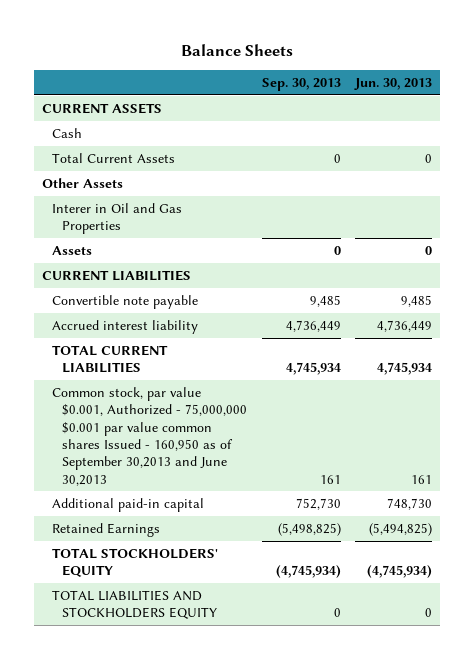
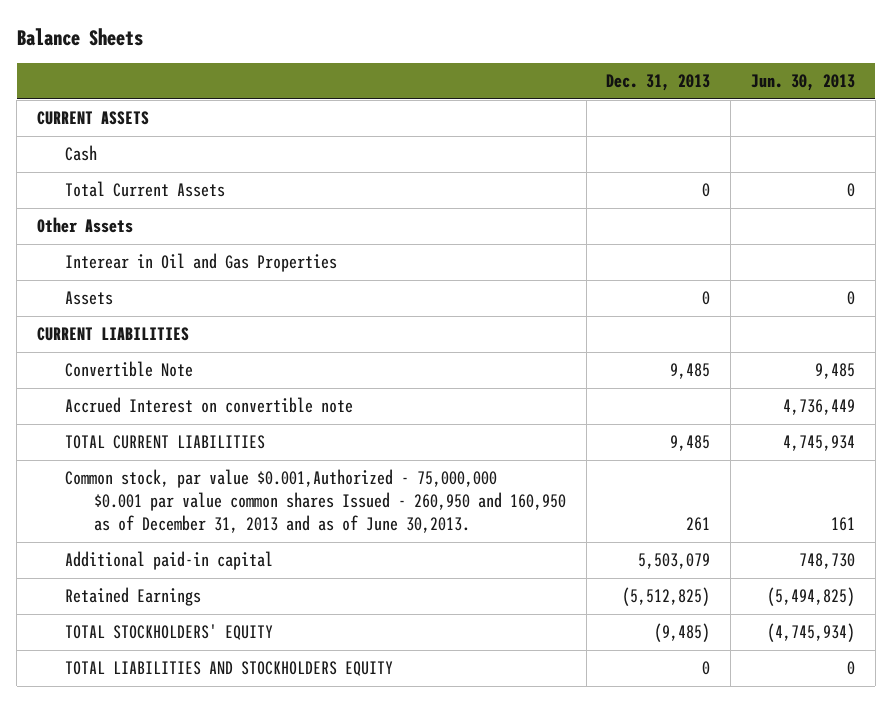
[261,78,341,92] Sep. 30, 2013 -> none
none -> [606,74,711,92] Dec. 31, 2013
[51,202,182,235] Interer in Oil and Gas Properties -> [65,253,338,273] Interear in Oil and Gas Properties
[51,294,198,309] Convertible note payable -> [65,361,194,378] Convertible Note
[51,319,198,334] Accrued interest liability -> [65,397,354,414] Accrued Interest on convertible note
[51,386,247,486] Common stock, par value $0.001, Authorized - 75,000,000 $0.001 par value common shares Issued - 160,950 as of September 30,2013 and June 30,2013 -> [65,469,566,534] Common stock, par value $0.001,Authorized - 75,000,000 $0.001 par value common shares Issued - 260,950 and 160,950 as of December 31, 2013 and as of June 30,2013.

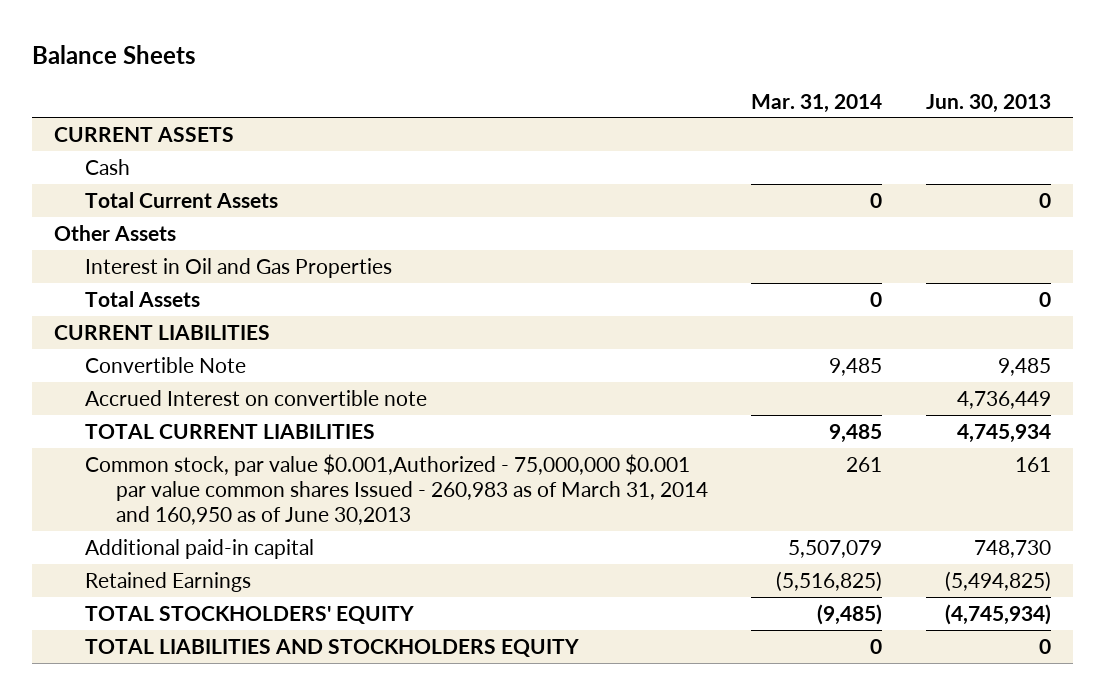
[606,74,711,92] Dec. 31, 2013 -> none
none -> [751,93,883,113] Mar. 31, 2014
[65,253,338,273] Interear in Oil and Gas Properties -> [84,257,392,278] Interest in Oil and Gas Properties
[65,291,114,306] Assets -> [84,290,200,307] Total Assets
[65,469,566,534] Common stock, par value $0.001,Authorized - 75,000,000 $0.001 par value common shares Issued - 260,950 and 160,950 as of December 31, 2013 and as of June 30,2013. -> [84,453,708,525] Common stock, par value $0.001,Authorized - 75,000,000 $0.001 par value common shares Issued - 260,983 as of March 31, 2014 and 160,950 as of June 30,2013

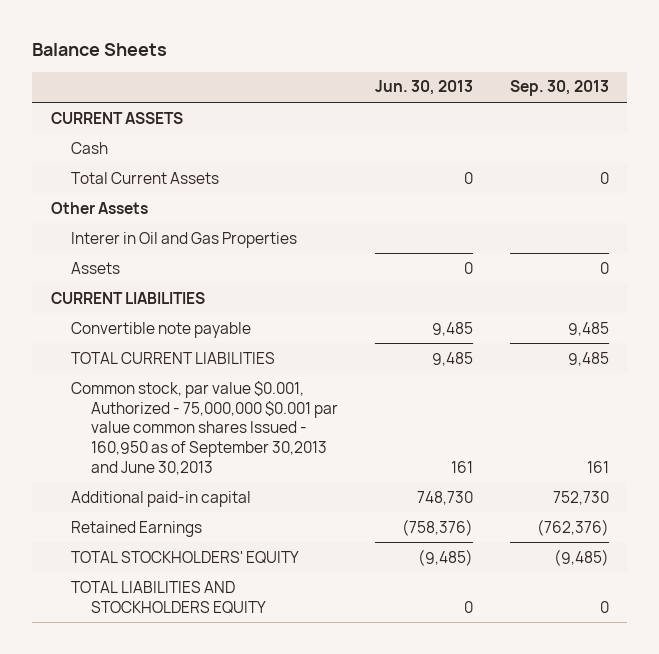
[751,93,883,113] Mar. 31, 2014 -> none
none -> [509,80,609,97] Sep. 30, 2013
[84,257,392,278] Interest in Oil and Gas Properties -> [70,231,297,248] Interer in Oil and Gas Properties
[84,290,200,307] Total Assets -> [70,261,120,274] Assets
[84,389,427,406] Accrued Interest on convertible note -> none
[84,356,246,373] Convertible Note -> [70,321,251,338] Convertible note payable
[957,423,1052,443] 4,745,934 -> [431,351,473,366] 9,485
[84,453,708,525] Common stock, par value $0.001,Authorized - 75,000,000 $0.001 par value common shares Issued - 260,983 as of March 31, 2014 and 160,950 as of June 30,2013 -> [70,380,338,475] Common stock, par value $0.001, Authorized - 75,000,000 $0.001 par value common shares Issued - 160,950 as of September 30,2013 and June 30,2013
[945,570,1052,592] (5,494,825) -> [401,518,473,536] (758,376)
[945,603,1052,625] (4,745,934) -> [417,548,473,566] (9,485)

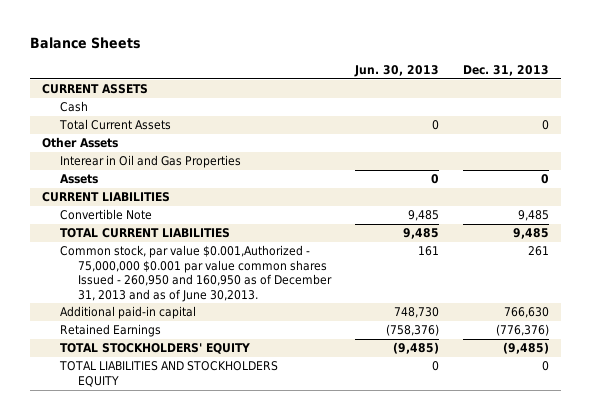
[509,80,609,97] Sep. 30, 2013 -> none
none -> [463,64,550,76] Dec. 31, 2013
[70,231,297,248] Interer in Oil and Gas Properties -> [60,155,242,169] Interear in Oil and Gas Properties
[70,321,251,338] Convertible note payable -> [60,209,153,221] Convertible Note
[70,380,338,475] Common stock, par value $0.001, Authorized - 75,000,000 $0.001 par value common shares Issued - 160,950 as of September 30,2013 and June 30,2013 -> [60,245,333,302] Common stock, par value $0.001,Authorized - 75,000,000 $0.001 par value common shares Issued - 260,950 and 160,950 as of December 31, 2013 and as of June 30,2013.

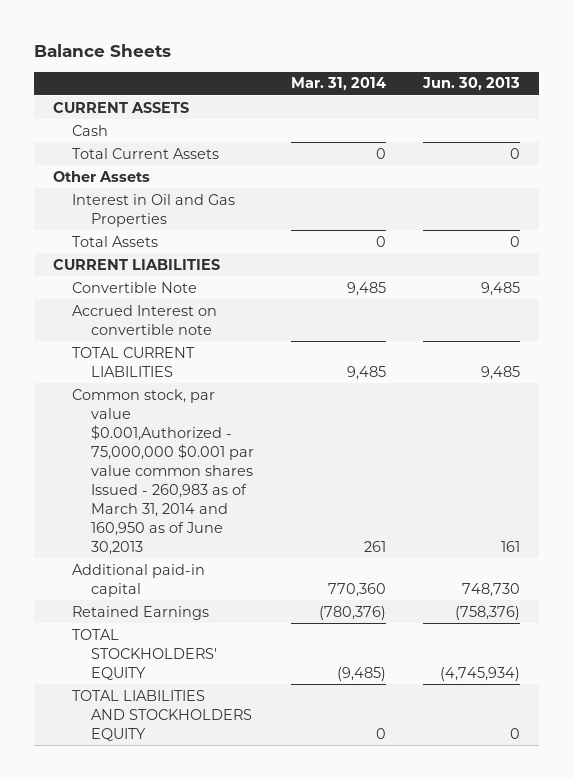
[463,64,550,76] Dec. 31, 2013 -> none
none -> [291,77,387,91] Mar. 31, 2014
[60,155,242,169] Interear in Oil and Gas Properties -> [71,193,235,227] Interest in Oil and Gas Properties
[60,174,99,185] Assets -> [71,235,158,247] Total Assets
none -> [71,304,217,335] Accrued Interest on convertible note
[60,245,333,302] Common stock, par value $0.001,Authorized - 75,000,000 $0.001 par value common shares Issued - 260,950 and 160,950 as of December 31, 2013 and as of June 30,2013. -> [71,388,254,555] Common stock, par value $0.001,Authorized - 75,000,000 $0.001 par value common shares Issued - 260,983 as of March 31, 2014 and 160,950 as of June 30,2013
[393,342,440,355] (9,485) -> [440,666,521,681] (4,745,934)

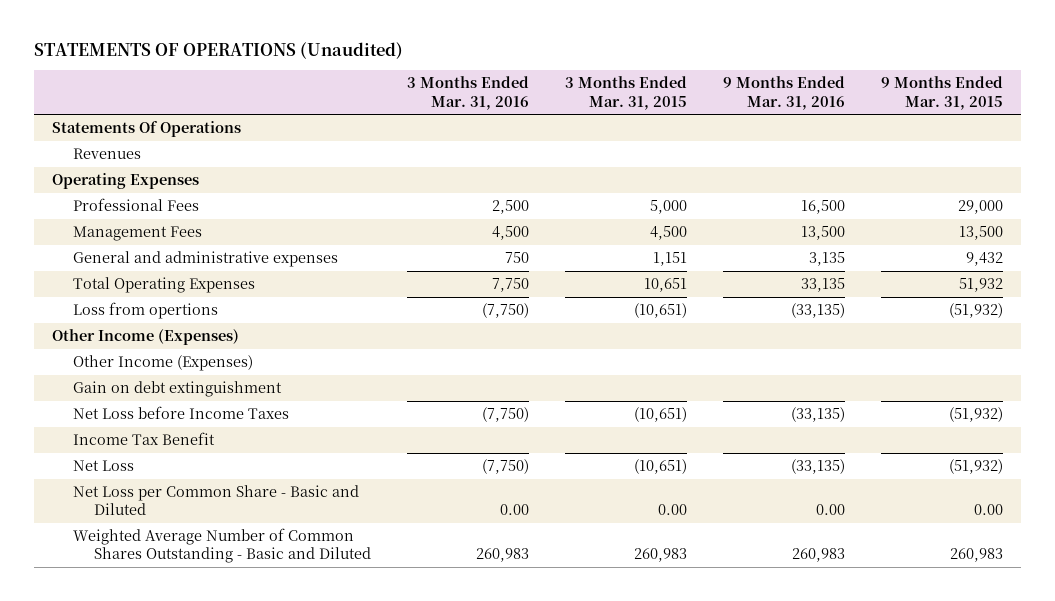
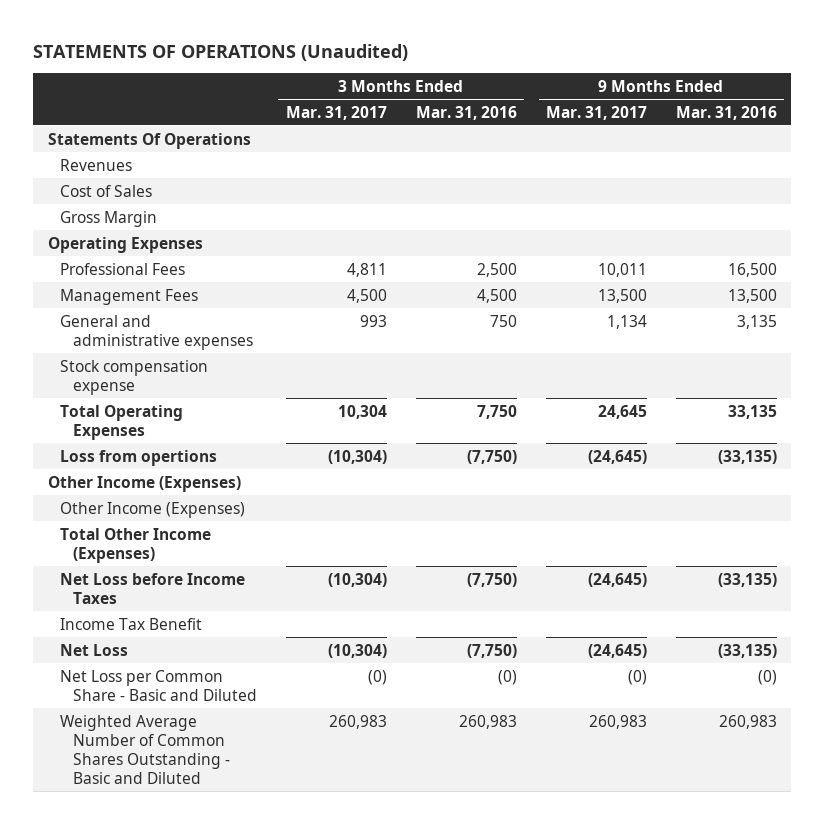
[564,76,687,110] 3 Months Ended Mar. 31, 2015 -> none
[880,76,1003,110] 9 Months Ended Mar. 31, 2015 -> none
none -> [285,105,387,120] Mar. 31, 2017
none -> [545,105,647,120] Mar. 31, 2017
none -> [60,184,153,197] Cost of Sales
none -> [60,210,158,227] Gross Margin
none -> [60,359,209,395] Stock compensation expense
[72,381,282,398] Gain on debt extinguishment -> none
none -> [60,527,212,563] Total Other Income (Expenses)
[499,504,529,516] 0.00 -> [497,669,517,685] (0)
[815,504,845,516] 0.00 -> [757,669,777,685] (0)

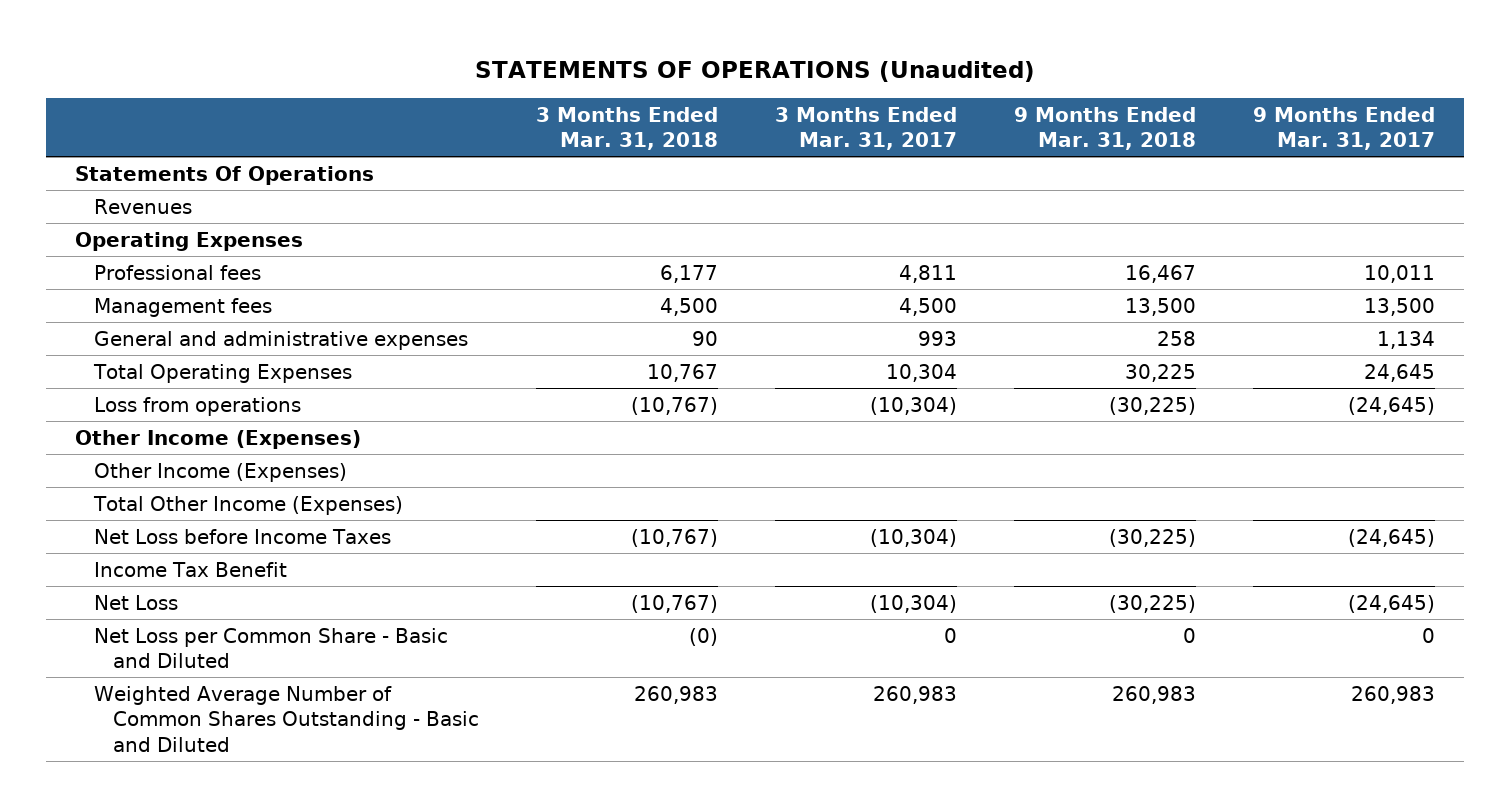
[415,105,517,120] Mar. 31, 2016 -> none
[675,105,777,120] Mar. 31, 2016 -> none
none -> [536,106,719,151] 3 Months Ended Mar. 31, 2018
none -> [1014,106,1197,151] 9 Months Ended Mar. 31, 2018
[60,184,153,197] Cost of Sales -> none
[60,210,158,227] Gross Margin -> none
[60,262,186,275] Professional Fees -> [93,264,261,280] Professional fees
[60,288,199,305] Management Fees -> [93,297,272,317] Management fees
[60,359,209,395] Stock compensation expense -> none
[60,449,218,466] Loss from opertions -> [93,396,301,416] Loss from operations
[367,669,387,685] (0) -> [944,627,958,643] 0
[627,669,647,685] (0) -> [1422,627,1436,643] 0

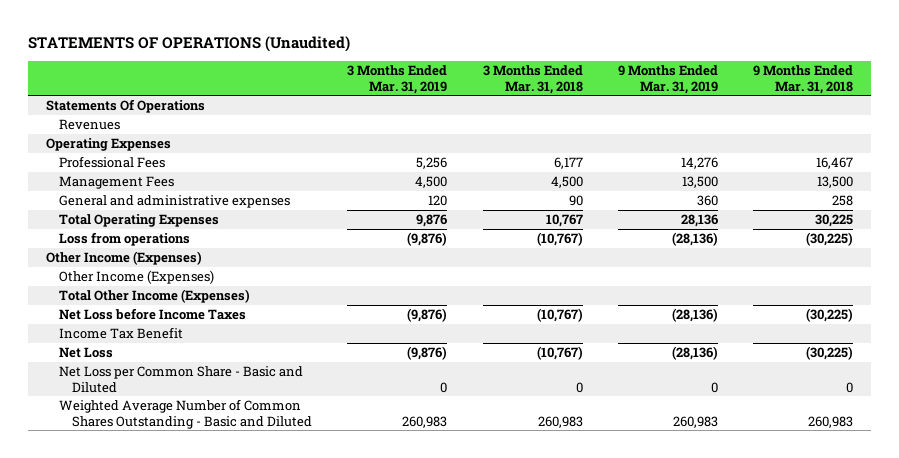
[775,106,958,151] 3 Months Ended Mar. 31, 2017 -> none
[1253,106,1436,151] 9 Months Ended Mar. 31, 2017 -> none
none -> [347,65,448,94] 3 Months Ended Mar. 31, 2019
none -> [617,65,718,94] 9 Months Ended Mar. 31, 2019
[93,264,261,280] Professional fees -> [58,156,165,169] Professional Fees
[93,297,272,317] Management fees -> [58,176,174,190] Management Fees
[689,627,719,646] (0) -> [575,381,583,393] 0

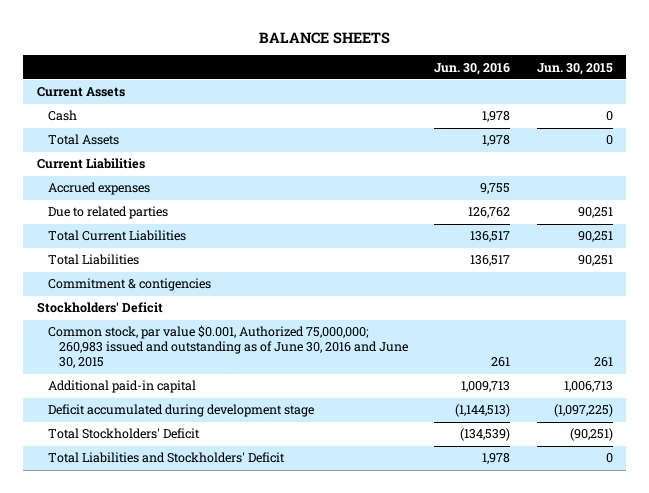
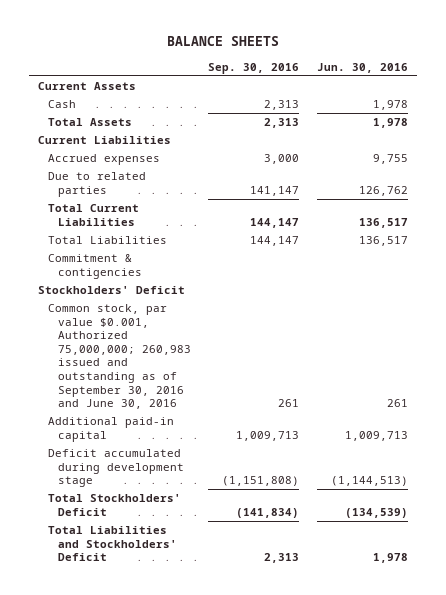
[536,62,613,75] Jun. 30, 2015 -> none
none -> [208,62,300,74] Sep. 30, 2016
[47,325,409,369] Common stock, par value $0.001, Authorized 75,000,000; 260,983 issued and outstanding as of June 30, 2016 and June 30, 2015 -> [47,304,191,410] Common stock, par value $0.001, Authorized 75,000,000; 260,983 issued and outstanding as of September 30, 2016 and June 30, 2016

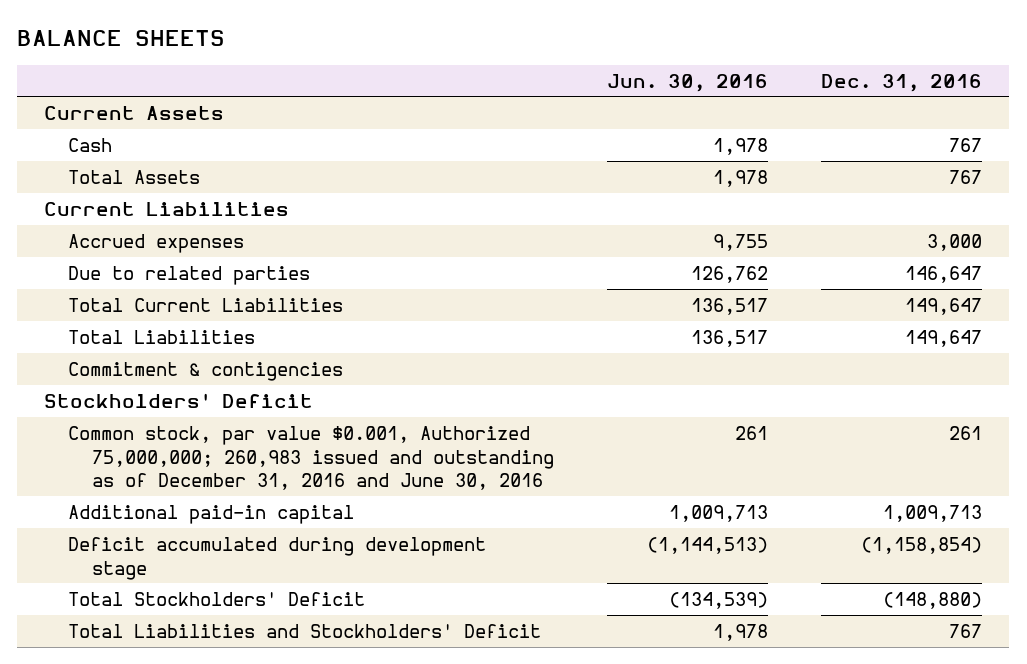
[208,62,300,74] Sep. 30, 2016 -> none
none -> [821,73,983,92] Dec. 31, 2016
[47,304,191,410] Common stock, par value $0.001, Authorized 75,000,000; 260,983 issued and outstanding as of September 30, 2016 and June 30, 2016 -> [67,425,554,491] Common stock, par value $0.001, Authorized 75,000,000; 260,983 issued and outstanding as of December 31, 2016 and June 30, 2016

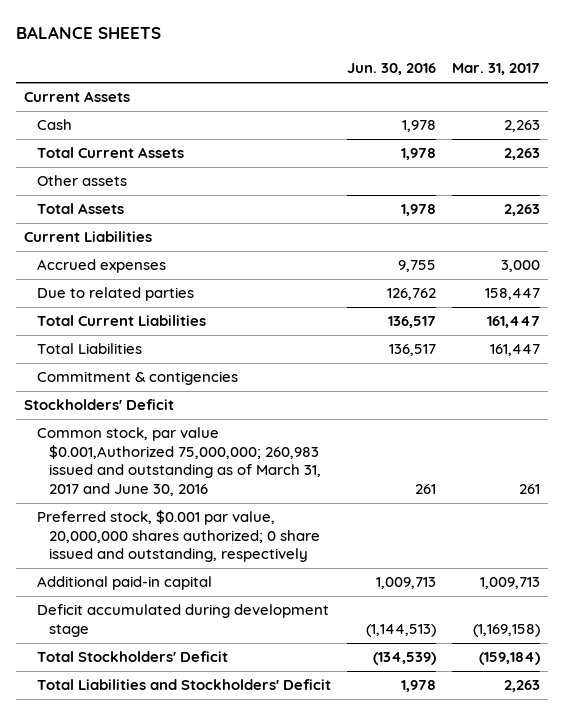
[821,73,983,92] Dec. 31, 2016 -> none
none -> [451,63,540,76] Mar. 31, 2017
none -> [36,147,184,159] Total Current Assets
none -> [36,175,127,187] Other assets
[67,425,554,491] Common stock, par value $0.001, Authorized 75,000,000; 260,983 issued and outstanding as of December 31, 2016 and June 30, 2016 -> [36,427,322,496] Common stock, par value $0.001,Authorized 75,000,000; 260,983 issued and outstanding as of March 31, 2017 and June 30, 2016
none -> [36,510,321,563] Preferred stock, $0.001 par value, 20,000,000 shares authorized; 0 share issued and outstanding, respectively

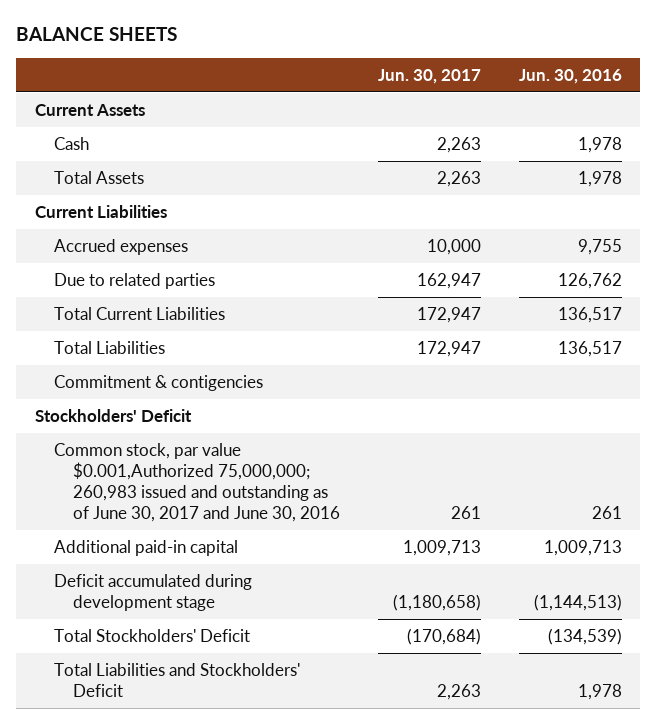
[451,63,540,76] Mar. 31, 2017 -> none
none -> [378,68,482,84] Jun. 30, 2017
[36,147,184,159] Total Current Assets -> none
[36,175,127,187] Other assets -> none
[36,510,321,563] Preferred stock, $0.001 par value, 20,000,000 shares authorized; 0 share issued and outstanding, respectively -> none
[36,427,322,496] Common stock, par value $0.001,Authorized 75,000,000; 260,983 issued and outstanding as of March 31, 2017 and June 30, 2016 -> [53,442,341,522] Common stock, par value $0.001,Authorized 75,000,000; 260,983 issued and outstanding as of June 30, 2017 and June 30, 2016

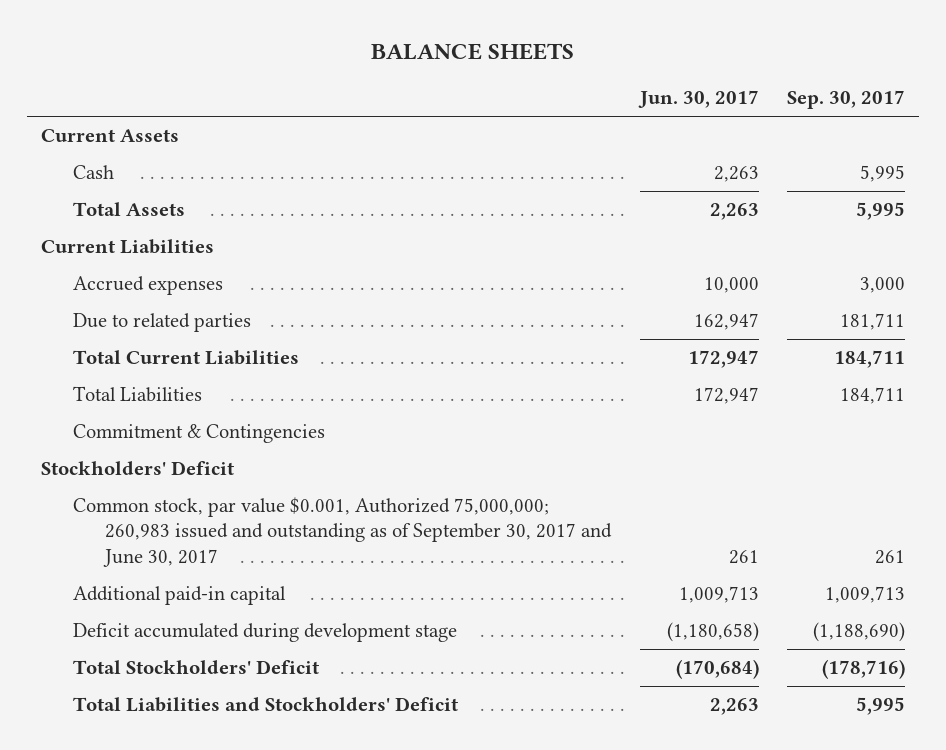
[518,68,622,84] Jun. 30, 2016 -> none
none -> [786,90,905,110] Sep. 30, 2017
[53,374,263,391] Commitment & contigencies -> [73,424,326,444] Commitment & Contingencies
[53,442,341,522] Common stock, par value $0.001,Authorized 75,000,000; 260,983 issued and outstanding as of June 30, 2017 and June 30, 2016 -> [73,497,613,567] Common stock, par value $0.001, Authorized 75,000,000; 260,983 issued and outstanding as of September 30, 2017 and June 30, 2017

